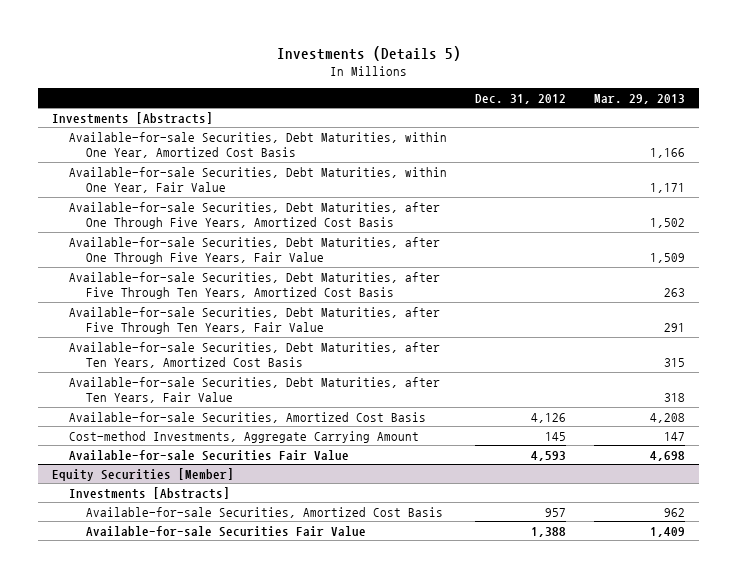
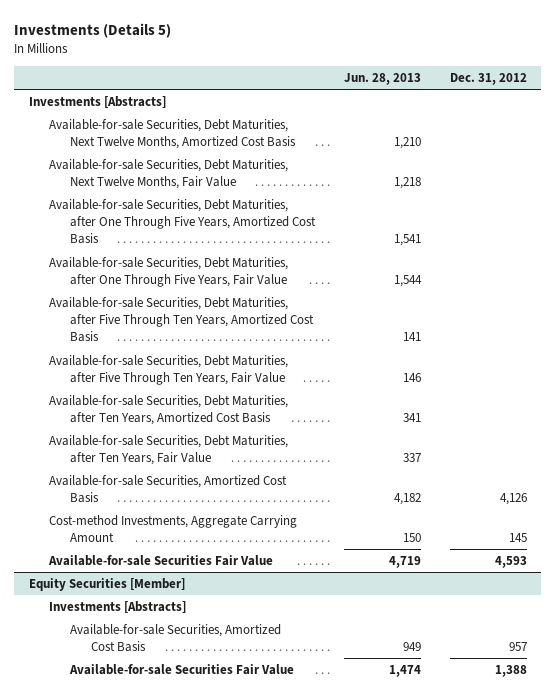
[593,93,685,104] Mar. 29, 2013 -> none
none -> [343,72,421,85] Jun. 28, 2013
[69,131,448,159] Available-for-sale Securities, Debt Maturities, within One Year, Amortized Cost Basis -> [49,119,297,150] Available-for-sale Securities, Debt Maturities, Next Twelve Months, Amortized Cost Basis
[69,166,448,194] Available-for-sale Securities, Debt Maturities, within One Year, Fair Value -> [49,159,289,190] Available-for-sale Securities, Debt Maturities, Next Twelve Months, Fair Value

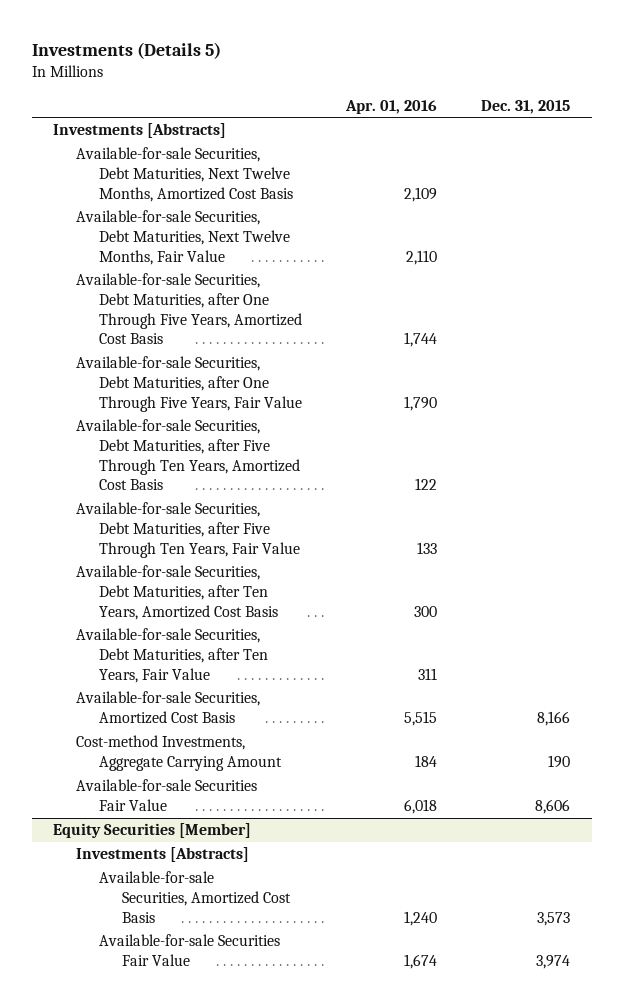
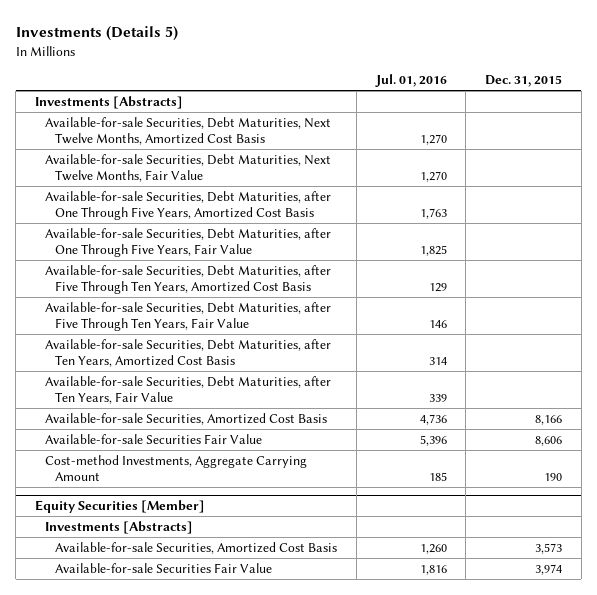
[345,99,438,114] Apr. 01, 2016 -> none
none -> [374,74,447,88] Jul. 01, 2016
[76,735,283,772] Cost-method Investments, Aggregate Carrying Amount -> [45,454,308,482] Cost-method Investments, Aggregate Carrying Amount

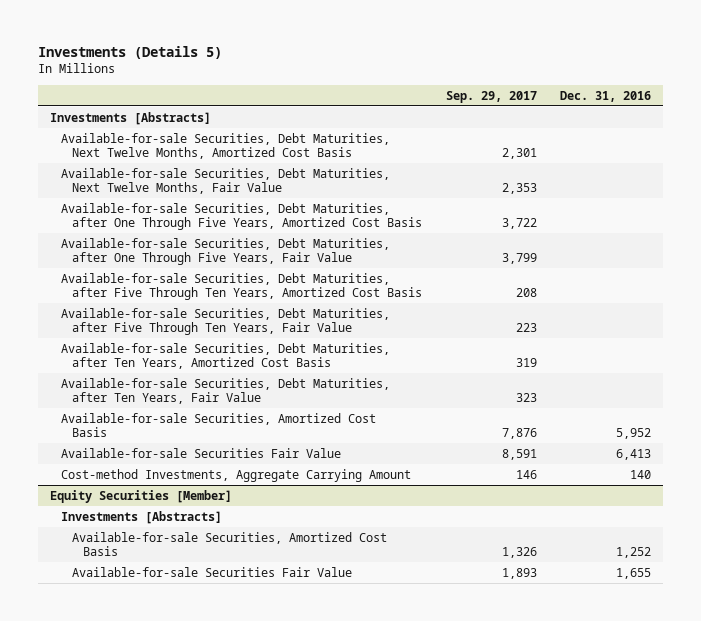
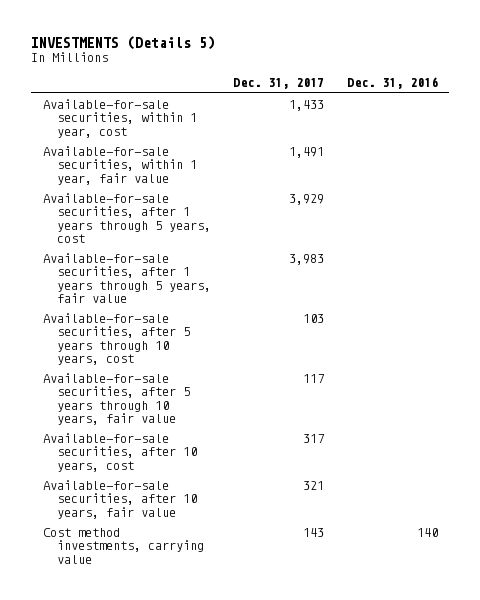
[38,45,223,59] Investments (Details 5) -> [31,35,216,50] INVESTMENTS (Details 5)
[445,90,537,103] Sep. 29, 2017 -> none
none -> [233,78,325,90] Dec. 31, 2017
[50,111,212,125] Investments [Abstracts] -> none
[60,412,376,437] Available-for-sale Securities, Amortized Cost Basis -> none
[60,447,341,458] Available-for-sale Securities Fair Value -> none
[50,489,233,503] Equity Securities [Member] -> none
[60,510,222,524] Investments [Abstracts] -> none
[71,531,387,556] Available-for-sale Securities, Amortized Cost Basis -> none
[71,566,352,577] Available-for-sale Securities Fair Value -> none
[60,132,390,159] Available-for-sale Securities, Debt Maturities, Next Twelve Months, Amortized Cost Basis -> [42,98,197,138] Available-for-sale securities, within 1 year, cost
[60,167,390,194] Available-for-sale Securities, Debt Maturities, Next Twelve Months, Fair Value -> [42,145,197,185] Available-for-sale securities, within 1 year, fair value
[60,202,422,230] Available-for-sale Securities, Debt Maturities, after One Through Five Years, Amortized Cost Basis -> [42,192,211,244] Available-for-sale securities, after 1 years through 5 years, cost
[60,237,390,265] Available-for-sale Securities, Debt Maturities, after One Through Five Years, Fair Value -> [42,252,211,304] Available-for-sale securities, after 1 years through 5 years, fair value
[60,272,422,300] Available-for-sale Securities, Debt Maturities, after Five Through Ten Years, Amortized Cost Basis -> [42,312,190,366] Available-for-sale securities, after 5 years through 10 years, cost
[60,307,390,335] Available-for-sale Securities, Debt Maturities, after Five Through Ten Years, Fair Value -> [42,372,190,426] Available-for-sale securities, after 5 years through 10 years, fair value
[60,342,390,369] Available-for-sale Securities, Debt Maturities, after Ten Years, Amortized Cost Basis -> [42,432,197,472] Available-for-sale securities, after 10 years, cost
[60,377,390,404] Available-for-sale Securities, Debt Maturities, after Ten Years, Fair Value -> [42,479,197,519] Available-for-sale securities, after 10 years, fair value
[60,468,411,482] Cost-method Investments, Aggregate Carrying Amount -> [42,527,204,564] Cost method investments, carrying value

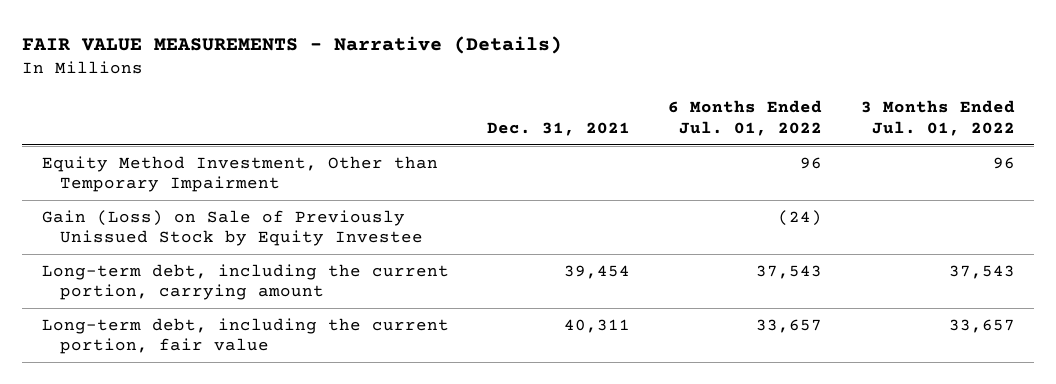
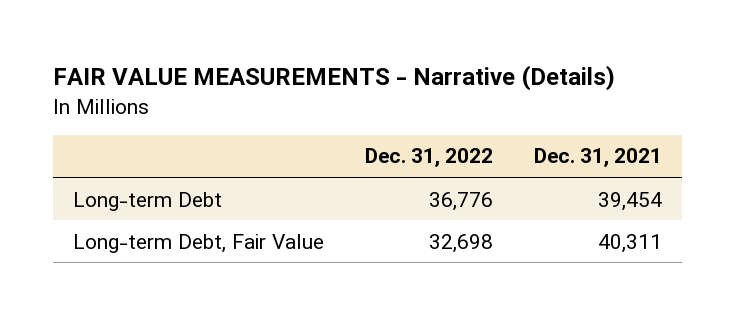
[668,100,823,137] 6 Months Ended Jul. 01, 2022 -> none
[860,100,1015,137] 3 Months Ended Jul. 01, 2022 -> none
none -> [365,148,494,168] Dec. 31, 2022
[41,155,438,193] Equity Method Investment, Other than Temporary Impairment -> none
[41,209,424,247] Gain (Loss) on Sale of Previously Unissued Stock by Equity Investee -> none
[41,263,449,301] Long-term debt, including the current portion, carrying amount -> [73,191,223,211] Long-term Debt
[41,317,449,355] Long-term debt, including the current portion, fair value -> [73,233,325,253] Long-term Debt, Fair Value

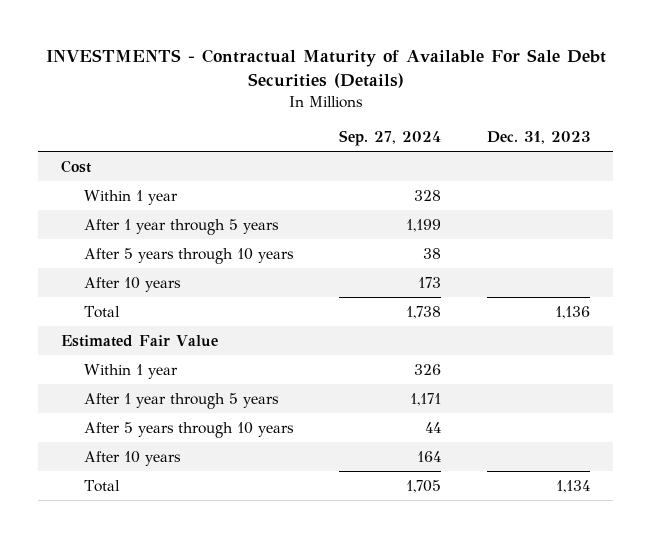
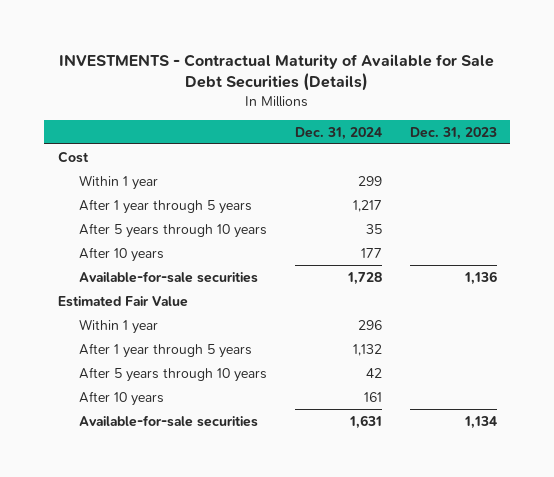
[45,49,606,89] INVESTMENTS - Contractual Maturity of Available For Sale Debt Securities (Details) -> [59,53,495,92] INVESTMENTS - Contractual Maturity of Available for Sale Debt Securities (Details)
[338,130,441,147] Sep. 27, 2024 -> none
none -> [294,126,382,140] Dec. 31, 2024
[83,305,120,318] Total -> [79,270,259,283] Available-for-sale securities
[83,479,120,492] Total -> [79,414,259,427] Available-for-sale securities

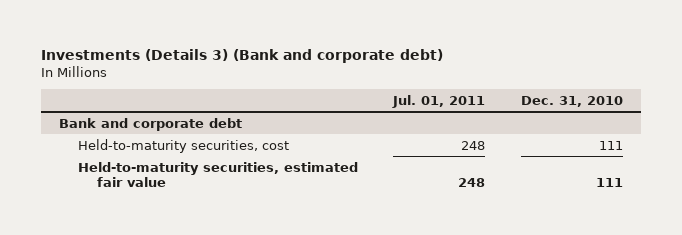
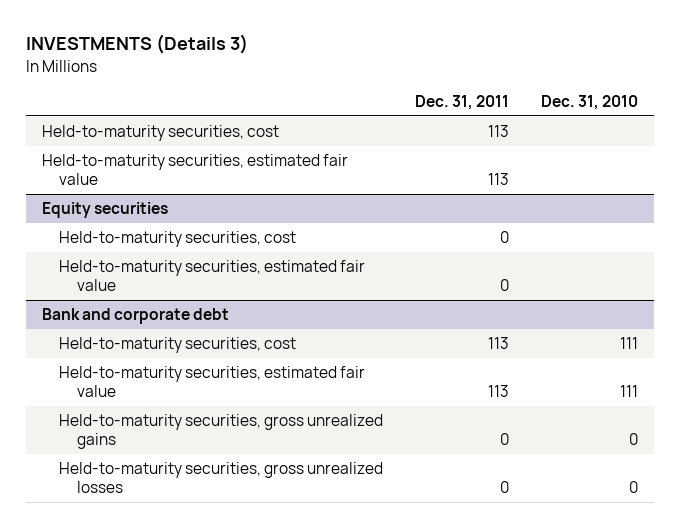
[40,49,443,64] Investments (Details 3) (Bank and corporate debt) -> [26,34,249,55] INVESTMENTS (Details 3)
[392,94,486,108] Jul. 01, 2011 -> none
none -> [415,95,510,111] Dec. 31, 2011
none -> [41,125,279,142] Held-to-maturity securities, cost
none -> [41,154,348,186] Held-to-maturity securities, estimated fair value
none -> [41,202,168,219] Equity securities
none -> [59,231,297,248] Held-to-maturity securities, cost
none -> [59,260,366,292] Held-to-maturity securities, estimated fair value
none -> [59,414,384,450] Held-to-maturity securities, gross unrealized gains
none -> [59,462,384,494] Held-to-maturity securities, gross unrealized losses

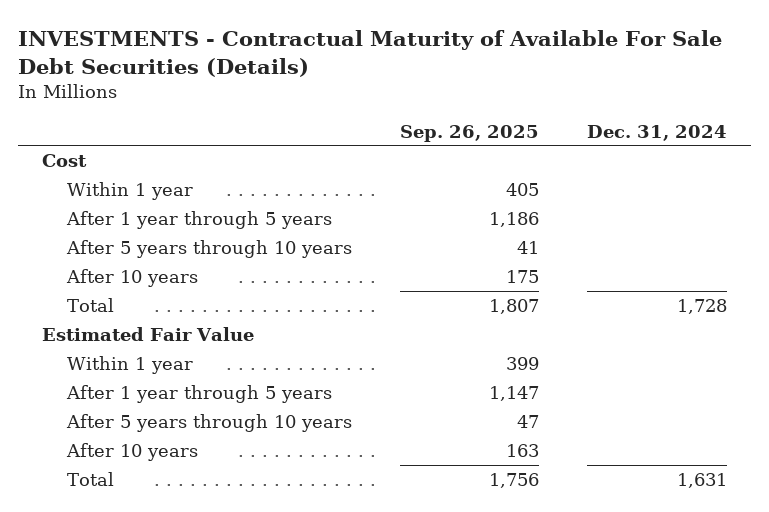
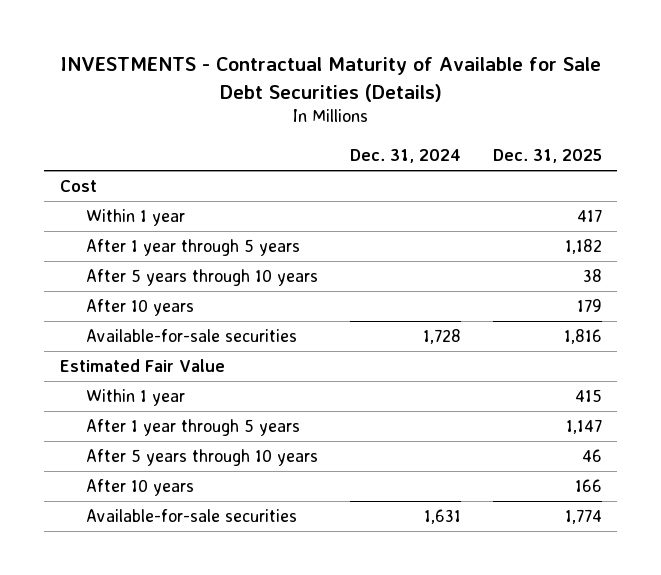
[18,30,723,78] INVESTMENTS - Contractual Maturity of Available For Sale Debt Securities (Details) -> [59,57,601,102] INVESTMENTS - Contractual Maturity of Available for Sale Debt Securities (Details)
[399,124,539,142] Sep. 26, 2025 -> none
none -> [492,149,602,164] Dec. 31, 2025
[66,298,114,313] Total -> [86,329,298,343] Available-for-sale securities
[66,472,114,487] Total -> [86,509,298,523] Available-for-sale securities

